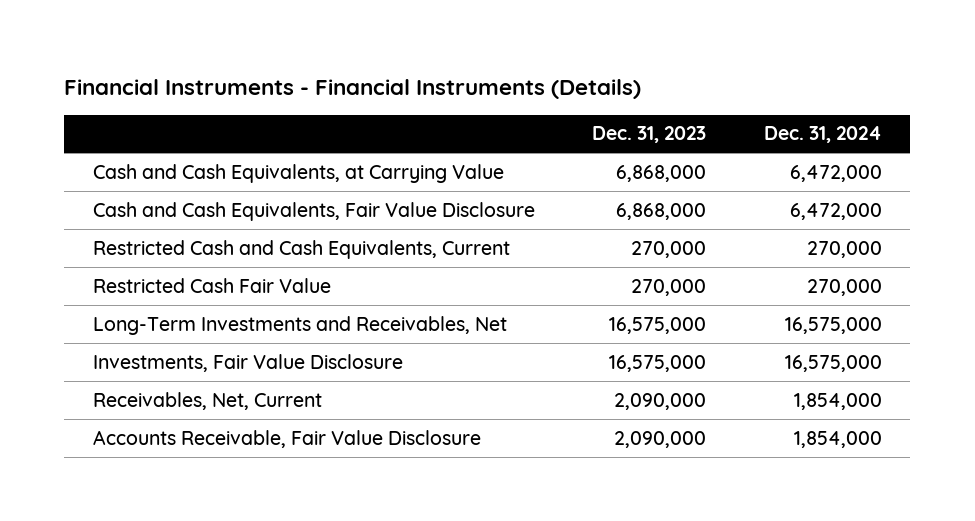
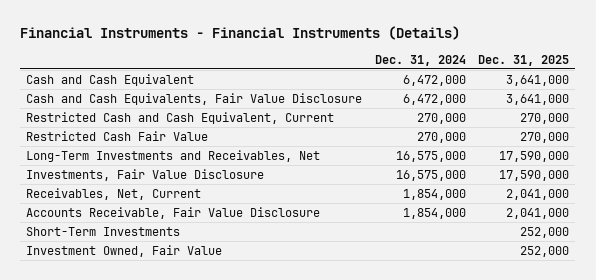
[592,126,707,144] Dec. 31, 2023 -> none
none -> [478,54,570,66] Dec. 31, 2025
[93,163,505,183] Cash and Cash Equivalents, at Carrying Value -> [26,73,195,86] Cash and Cash Equivalent
[93,239,511,259] Restricted Cash and Cash Equivalents, Current -> [26,111,335,124] Restricted Cash and Cash Equivalent, Current
none -> [26,226,181,236] Short-Term Investments
none -> [26,244,223,257] Investment Owned, Fair Value

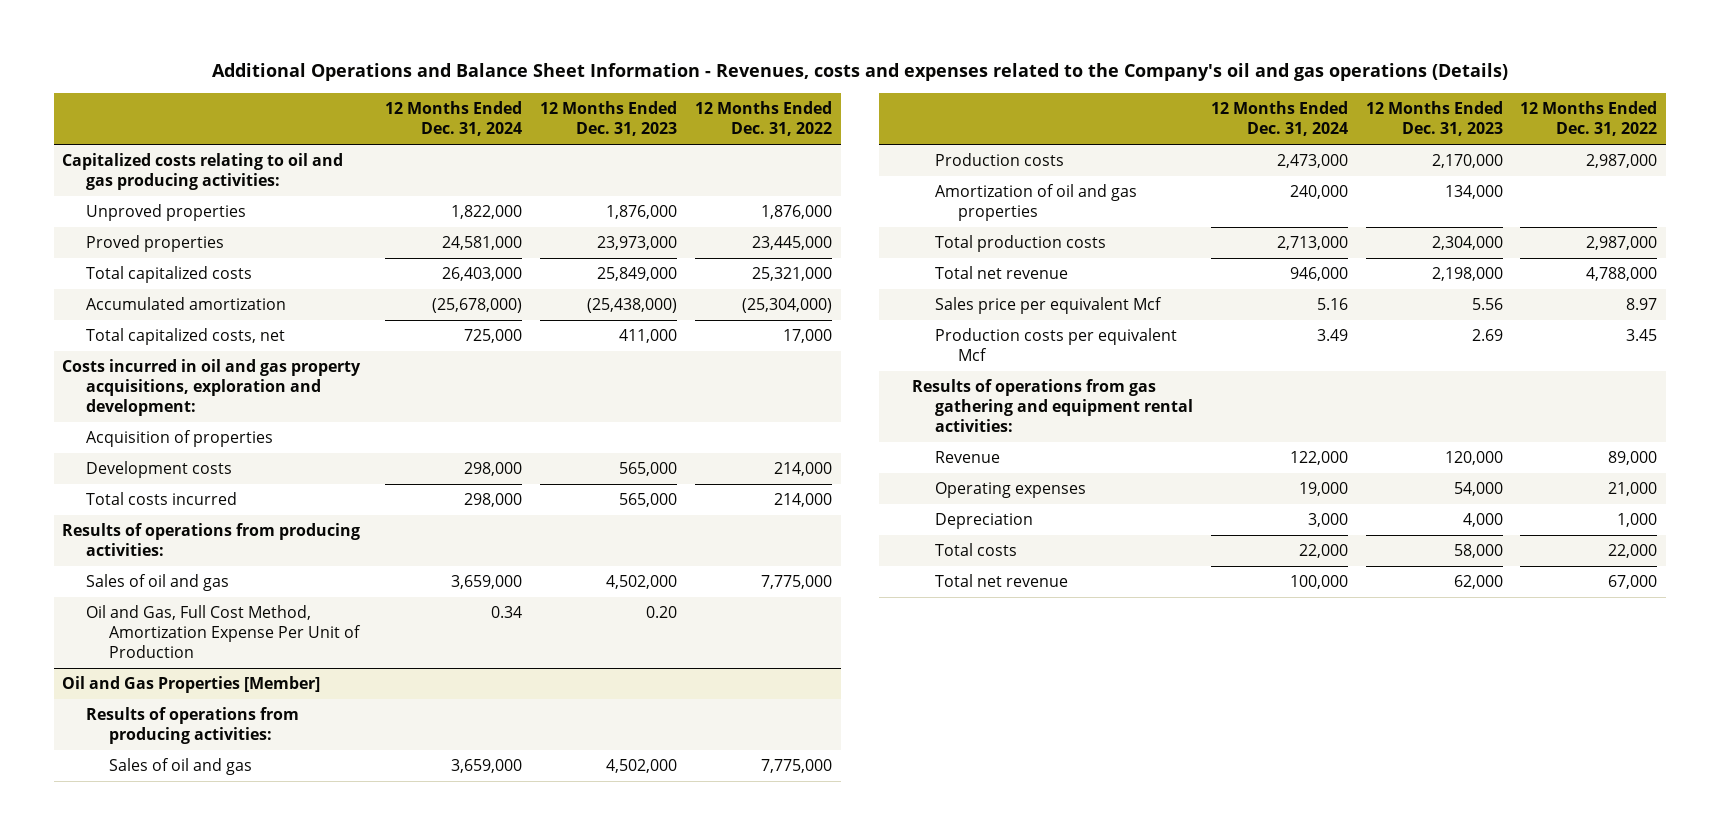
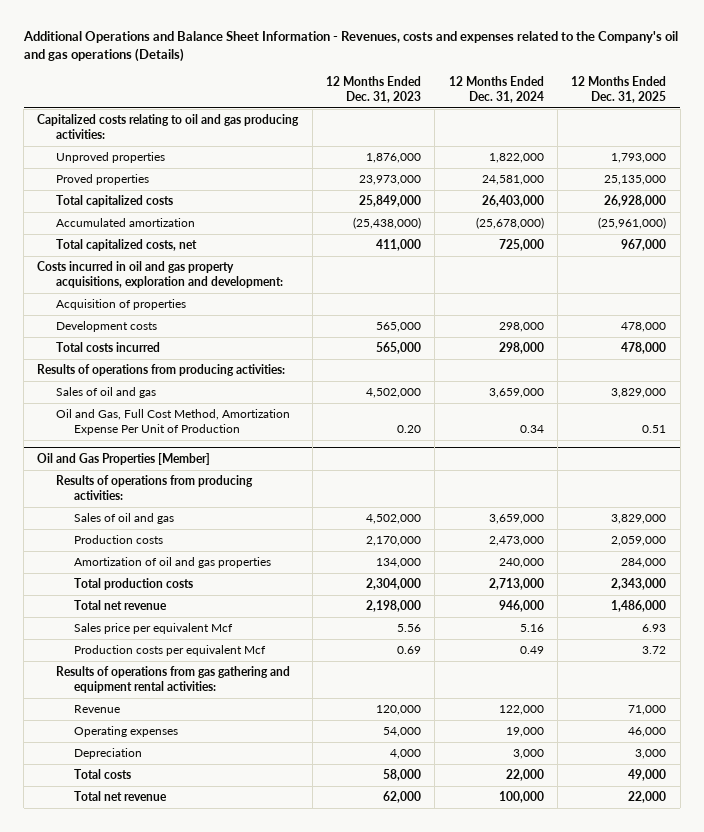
[694,101,832,136] 12 Months Ended Dec. 31, 2022 -> none
none -> [571,76,667,103] 12 Months Ended Dec. 31, 2025
[1316,329,1348,342] 3.49 -> [519,646,544,655] 0.49
[1471,329,1503,342] 2.69 -> [397,646,422,655] 0.69

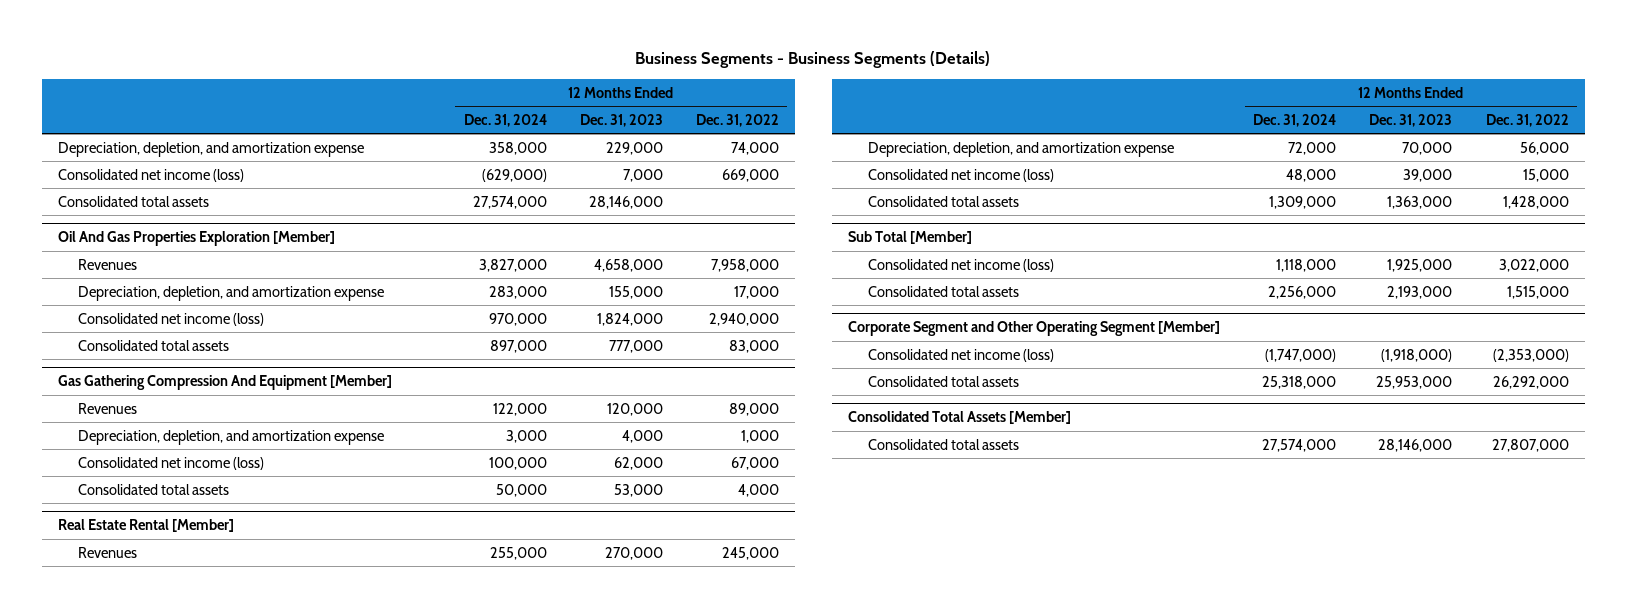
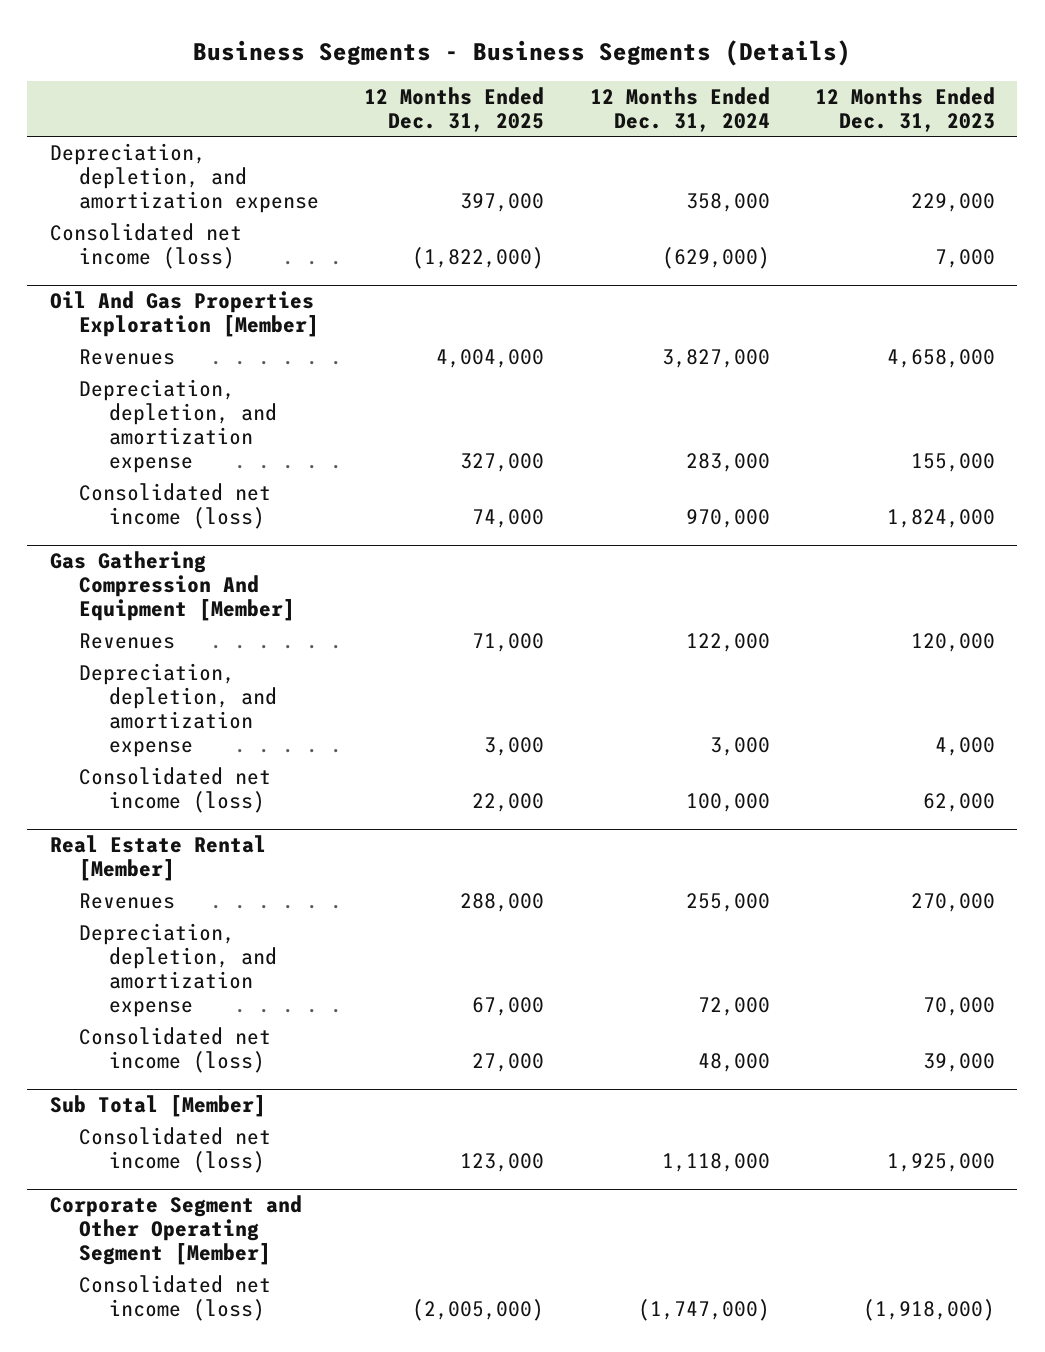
[695,113,779,127] Dec. 31, 2022 -> none
none -> [364,86,545,132] 12 Months Ended Dec. 31, 2025
[58,195,210,207] Consolidated total assets -> none
[78,339,230,351] Consolidated total assets -> none
[78,483,230,495] Consolidated total assets -> none
[867,195,1019,207] Consolidated total assets -> none
[867,285,1019,297] Consolidated total assets -> none
[867,375,1019,387] Consolidated total assets -> none
[848,411,1072,425] Consolidated Total Assets [Member] -> none
[867,438,1019,450] Consolidated total assets -> none

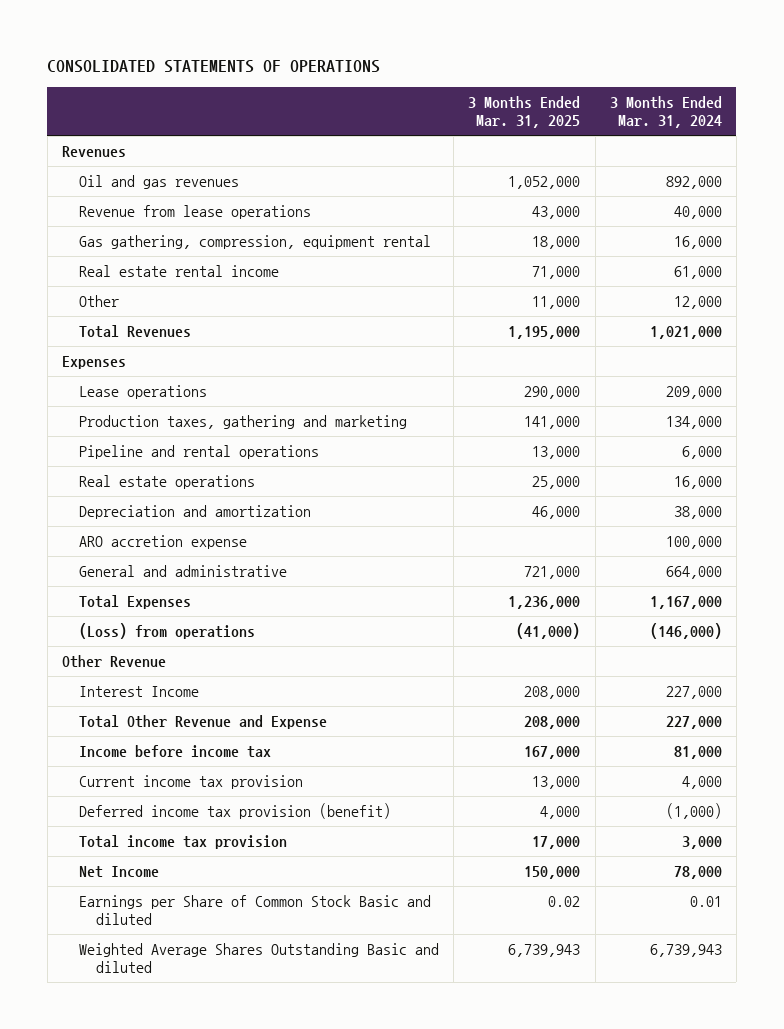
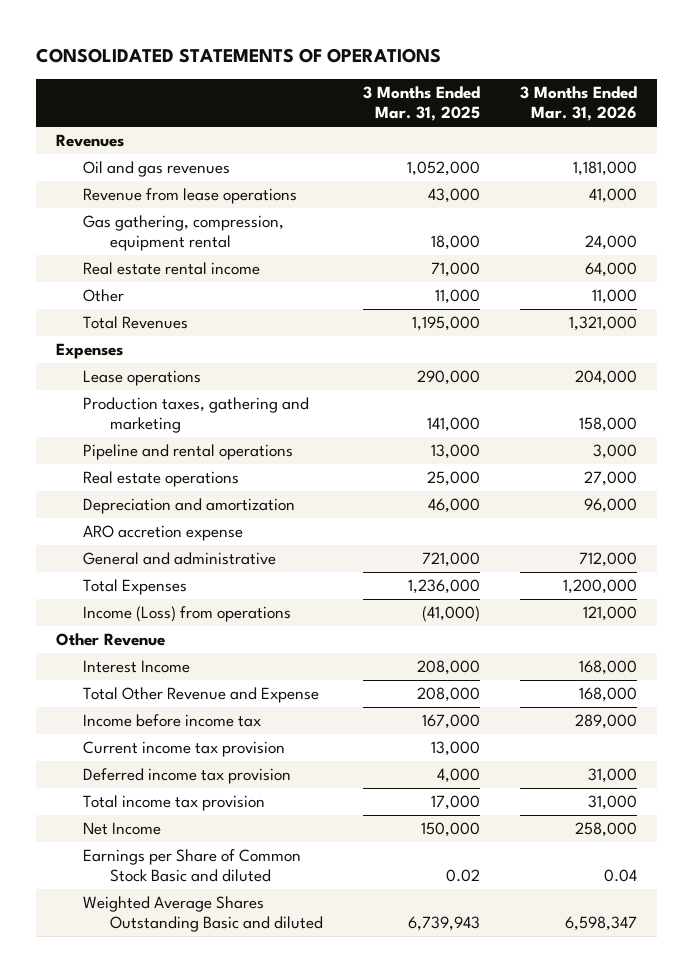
[609,95,722,129] 3 Months Ended Mar. 31, 2024 -> none
none -> [520,85,638,122] 3 Months Ended Mar. 31, 2026
[79,622,256,639] (Loss) from operations -> [82,605,291,622] Income (Loss) from operations
[79,802,392,819] Deferred income tax provision (benefit) -> [82,767,291,784] Deferred income tax provision

